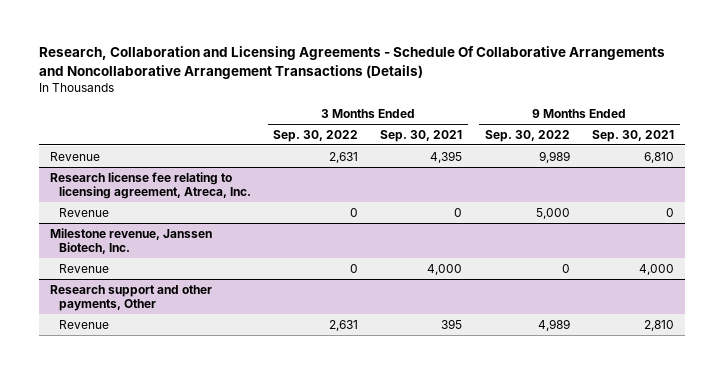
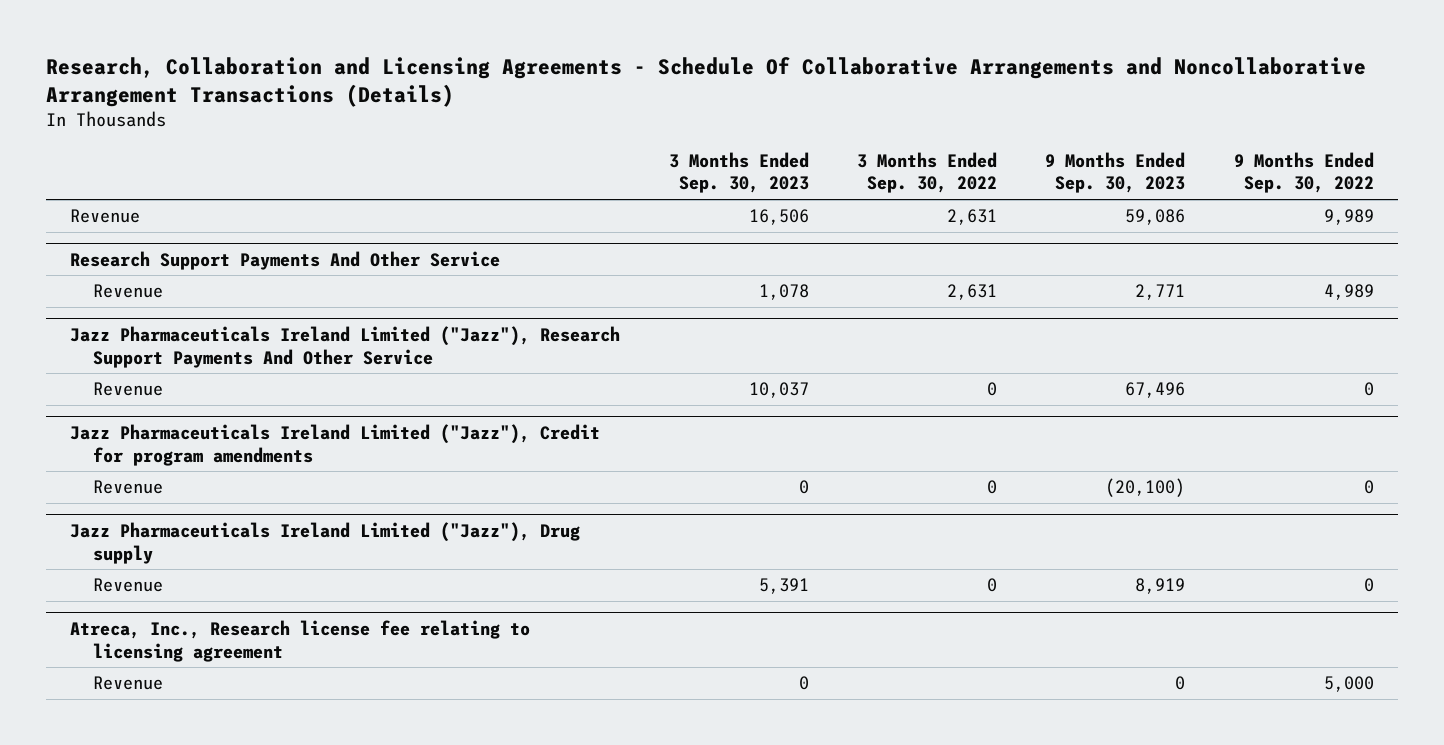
[380,129,463,142] Sep. 30, 2021 -> none
[591,129,674,142] Sep. 30, 2021 -> none
none -> [668,151,809,194] 3 Months Ended Sep. 30, 2023
none -> [1045,151,1186,194] 9 Months Ended Sep. 30, 2023
[50,171,251,199] Research license fee relating to licensing agreement, Atreca, Inc. -> none
[58,207,109,217] Revenue -> none
[50,227,213,254] Milestone revenue, Janssen Biotech, Inc. -> none
[58,263,109,273] Revenue -> none
[50,284,213,311] Research support and other payments, Other -> [70,250,501,270] Research Support Payments And Other Service
none -> [70,325,621,368] Jazz Pharmaceuticals Ireland Limited ("Jazz"), Research Support Payments And Other Service
none -> [93,382,164,397] Revenue
none -> [70,423,601,466] Jazz Pharmaceuticals Ireland Limited ("Jazz"), Credit for program amendments
none -> [93,480,164,495] Revenue
none -> [70,521,581,564] Jazz Pharmaceuticals Ireland Limited ("Jazz"), Drug supply
none -> [93,578,164,593] Revenue
none -> [70,619,531,662] Atreca, Inc., Research license fee relating to licensing agreement
none -> [93,676,164,691] Revenue

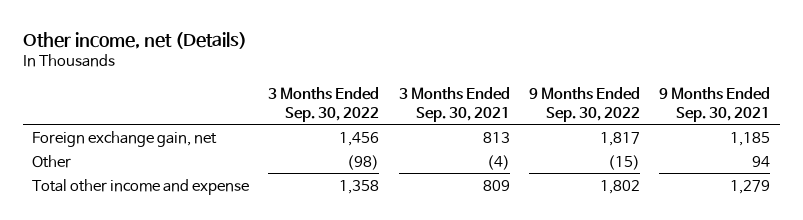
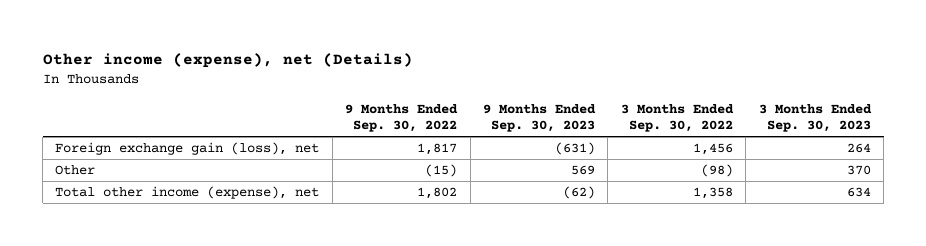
[22,31,247,49] Other income, net (Details) -> [42,53,413,69] Other income (expense), net (Details)
[398,86,510,122] 3 Months Ended Sep. 30, 2021 -> none
[659,86,771,122] 9 Months Ended Sep. 30, 2021 -> none
none -> [483,103,597,133] 9 Months Ended Sep. 30, 2023
none -> [758,103,872,133] 3 Months Ended Sep. 30, 2023
[32,130,218,147] Foreign exchange gain, net -> [55,142,320,156] Foreign exchange gain (loss), net
[32,178,250,195] Total other income and expense -> [55,186,320,200] Total other income (expense), net

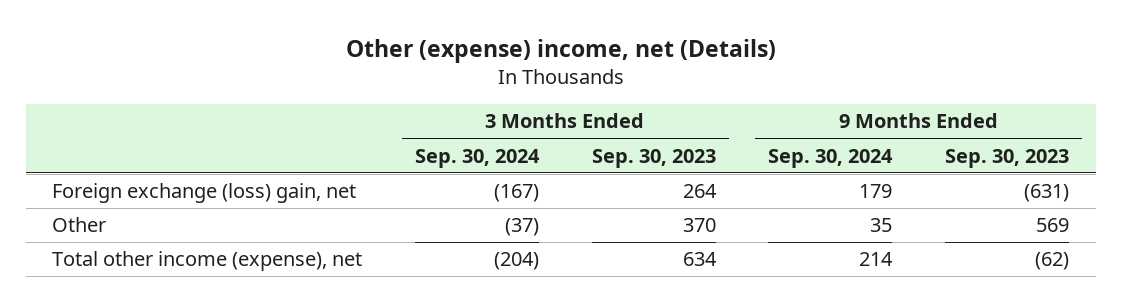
[42,53,413,69] Other income (expense), net (Details) -> [345,38,776,63] Other (expense) income, net (Details)
[345,103,459,133] 9 Months Ended Sep. 30, 2022 -> none
[620,103,734,133] 3 Months Ended Sep. 30, 2022 -> none
none -> [414,148,540,168] Sep. 30, 2024
none -> [768,148,894,168] Sep. 30, 2024
[55,142,320,156] Foreign exchange gain (loss), net -> [52,183,357,204] Foreign exchange (loss) gain, net

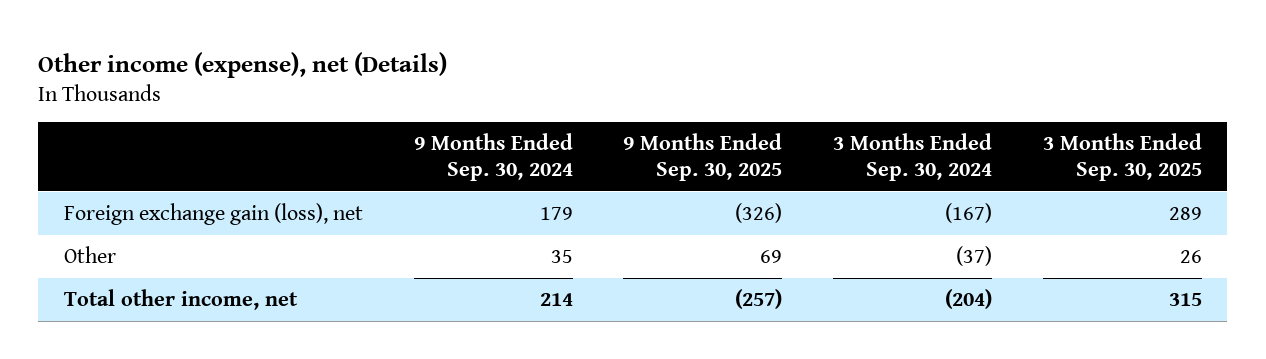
[345,38,776,63] Other (expense) income, net (Details) -> [38,51,448,78] Other income (expense), net (Details)
[591,148,716,168] Sep. 30, 2023 -> none
[945,148,1070,168] Sep. 30, 2023 -> none
none -> [623,133,783,182] 9 Months Ended Sep. 30, 2025
none -> [1042,133,1202,182] 3 Months Ended Sep. 30, 2025
[52,183,357,204] Foreign exchange (loss) gain, net -> [63,203,363,226] Foreign exchange gain (loss), net
[52,251,363,272] Total other income (expense), net -> [63,289,298,311] Total other income, net

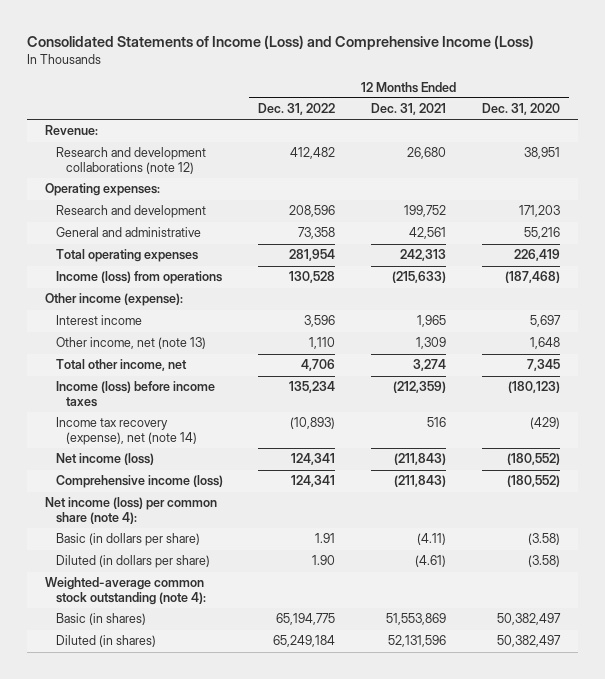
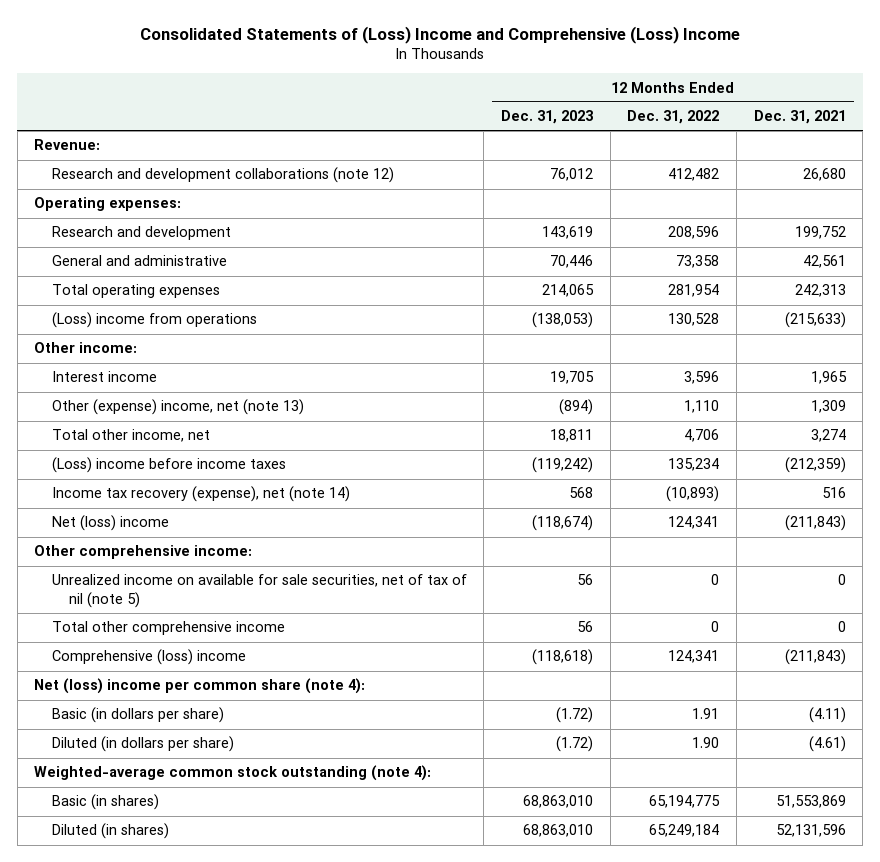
[27,34,535,50] Consolidated Statements of Income (Loss) and Comprehensive Income (Loss) -> [140,25,741,44] Consolidated Statements of (Loss) Income and Comprehensive (Loss) Income
[482,103,561,116] Dec. 31, 2020 -> none
none -> [500,110,593,125] Dec. 31, 2023
[55,271,222,285] Income (loss) from operations -> [51,312,257,329] (Loss) income from operations
[45,293,184,307] Other income (expense): -> [34,342,138,354] Other income:
[55,337,206,350] Other income, net (note 13) -> [51,399,304,416] Other (expense) income, net (note 13)
[55,381,215,408] Income (loss) before income taxes -> [51,457,286,474] (Loss) income before income taxes
[55,453,154,466] Net income (loss) -> [51,515,169,532] Net (loss) income
none -> [34,545,253,560] Other comprehensive income:
none -> [51,574,467,608] Unrealized income on available for sale securities, net of tax of nil (note 5)
none -> [51,621,285,636] Total other comprehensive income
[55,475,223,489] Comprehensive income (loss) -> [51,649,246,666] Comprehensive (loss) income
[45,497,218,525] Net income (loss) per common share (note 4): -> [34,678,366,695] Net (loss) income per common share (note 4):

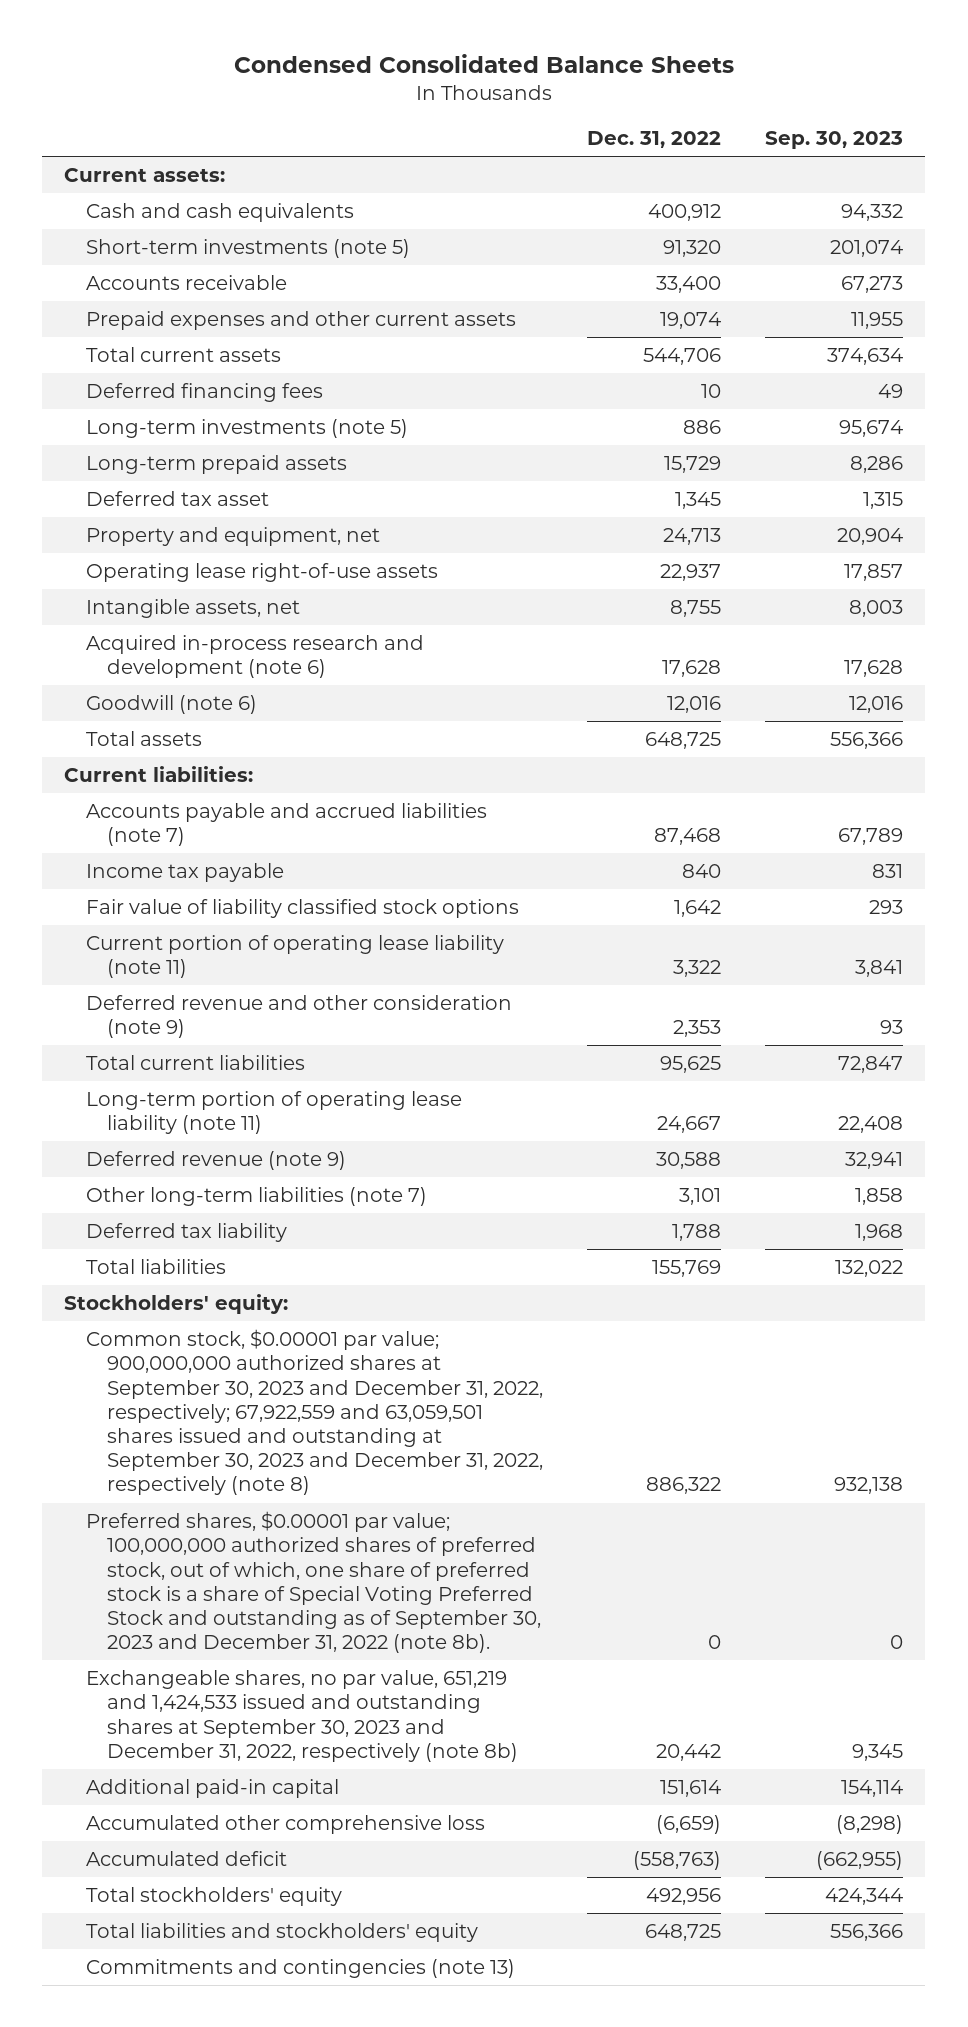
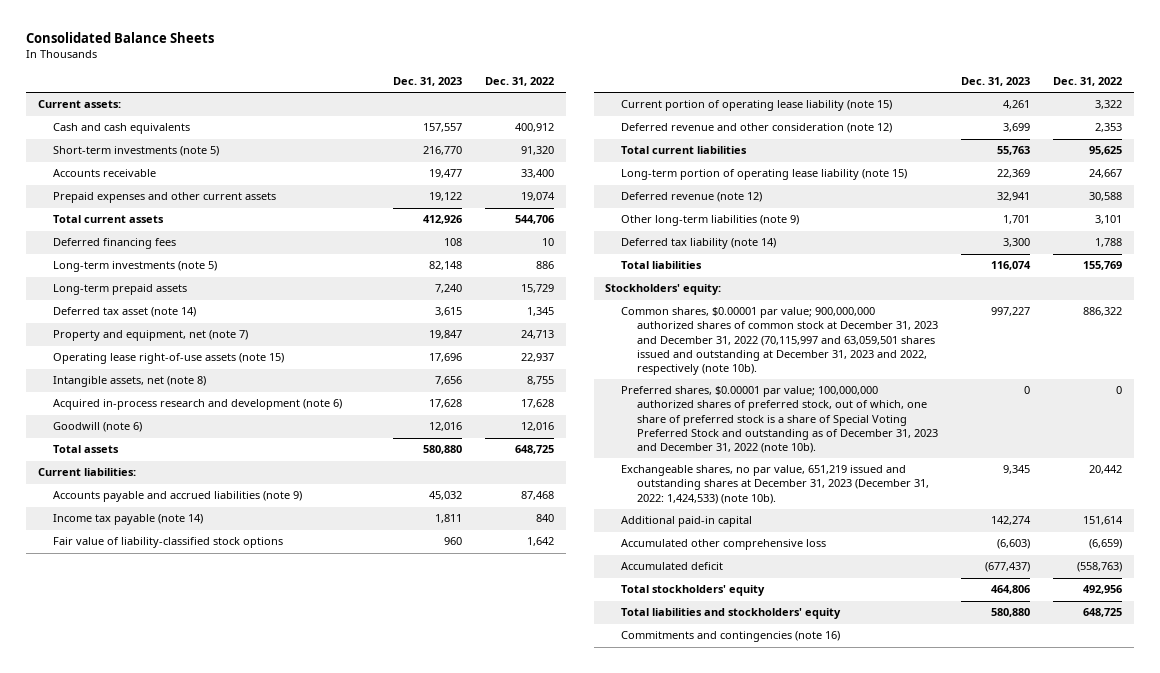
[233,54,734,74] Condensed Consolidated Balance Sheets -> [25,32,214,44] Consolidated Balance Sheets
[765,131,904,150] Sep. 30, 2023 -> none
none -> [393,77,463,87] Dec. 31, 2023
[85,491,269,507] Deferred tax asset -> [53,307,197,318] Deferred tax asset (note 14)
[85,527,380,547] Property and equipment, net -> [53,330,249,342] Property and equipment, net (note 7)
[85,563,438,583] Operating lease right-of-use assets -> [53,353,285,365] Operating lease right-of-use assets (note 15)
[85,599,300,619] Intangible assets, net -> [53,376,207,388] Intangible assets, net (note 8)
[85,803,487,847] Accounts payable and accrued liabilities (note 7) -> [53,491,303,503] Accounts payable and accrued liabilities (note 9)
[85,863,284,883] Income tax payable -> [53,514,204,526] Income tax payable (note 14)
[85,899,519,919] Fair value of liability classified stock options -> [53,537,284,549] Fair value of liability-classified stock options
[85,935,504,979] Current portion of operating lease liability (note 11) -> [621,100,893,112] Current portion of operating lease liability (note 15)
[85,995,512,1039] Deferred revenue and other consideration (note 9) -> [621,123,893,134] Deferred revenue and other consideration (note 12)
[85,1091,462,1135] Long-term portion of operating lease liability (note 11) -> [621,169,908,181] Long-term portion of operating lease liability (note 15)
[85,1151,346,1171] Deferred revenue (note 9) -> [621,192,763,203] Deferred revenue (note 12)
[85,1187,427,1207] Other long-term liabilities (note 7) -> [621,215,800,227] Other long-term liabilities (note 9)
[85,1223,287,1243] Deferred tax liability -> [621,238,777,250] Deferred tax liability (note 14)
[85,1329,544,1496] Common stock, $0.00001 par value; 900,000,000 authorized shares at September 30, 2023 and December 31, 2022, respectively; 67,922,559 and 63,059,501 shares issued and outstanding at September 30, 2023 and December 31, 2022, respectively (note 8) -> [621,307,939,375] Common shares, $0.00001 par value; 900,000,000 authorized shares of common stock at December 31, 2023 and December 31, 2022 (70,115,997 and 63,059,501 shares issued and outstanding at December 31, 2023 and 2022, respectively (note 10b).
[85,1511,542,1654] Preferred shares, $0.00001 par value; 100,000,000 authorized shares of preferred stock, out of which, one share of preferred stock is a share of Special Voting Preferred Stock and outstanding as of September 30, 2023 and December 31, 2022 (note 8b). -> [621,386,939,453] Preferred shares, $0.00001 par value; 100,000,000 authorized shares of preferred stock, out of which, one share of preferred stock is a share of Special Voting Preferred Stock and outstanding as of December 31, 2023 and December 31, 2022 (note 10b).
[85,1670,519,1762] Exchangeable shares, no par value, 651,219 and 1,424,533 issued and outstanding shares at September 30, 2023 and December 31, 2022, respectively (note 8b) -> [621,465,930,504] Exchangeable shares, no par value, 651,219 issued and outstanding shares at December 31, 2023 (December 31, 2022: 1,424,533) (note 10b).
[85,1959,515,1979] Commitments and contingencies (note 13) -> [621,631,841,643] Commitments and contingencies (note 16)

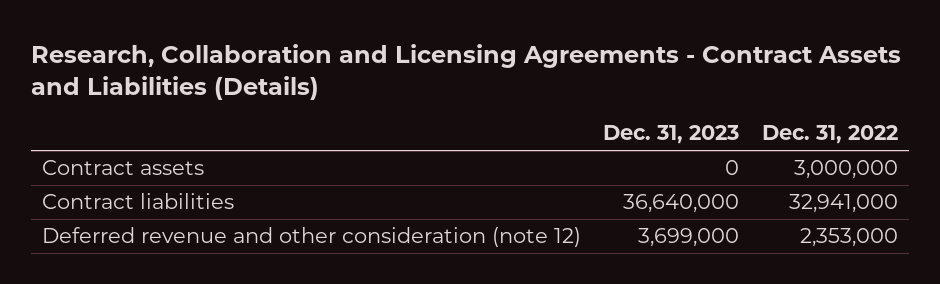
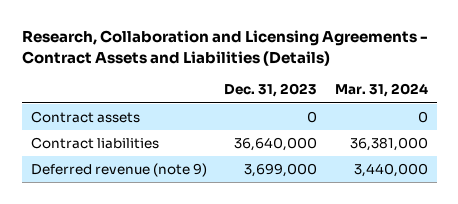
[761,125,898,145] Dec. 31, 2022 -> none
none -> [334,83,428,98] Mar. 31, 2024
[41,227,581,248] Deferred revenue and other consideration (note 12) -> [30,162,207,177] Deferred revenue (note 9)

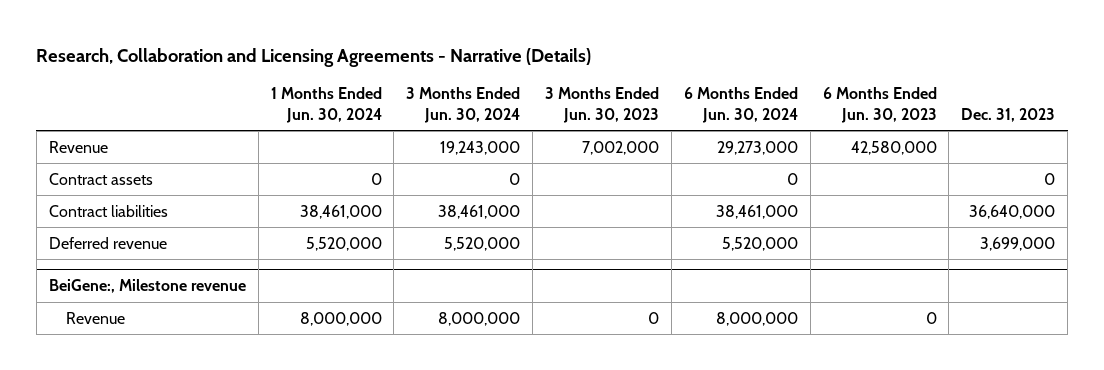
[21,30,428,67] Research, Collaboration and Licensing Agreements - Contract Assets and Liabilities (Details) -> [36,47,592,67] Research, Collaboration and Licensing Agreements - Narrative (Details)
[334,83,428,98] Mar. 31, 2024 -> none
none -> [270,87,382,123] 1 Months Ended Jun. 30, 2024
none -> [406,87,521,123] 3 Months Ended Jun. 30, 2024
none -> [545,87,660,123] 3 Months Ended Jun. 30, 2023
none -> [683,87,798,123] 6 Months Ended Jun. 30, 2024
none -> [822,87,937,123] 6 Months Ended Jun. 30, 2023
none -> [48,140,108,153] Revenue
[30,162,207,177] Deferred revenue (note 9) -> [48,236,167,249] Deferred revenue
none -> [48,279,246,294] BeiGene:, Milestone revenue
none -> [65,311,125,324] Revenue

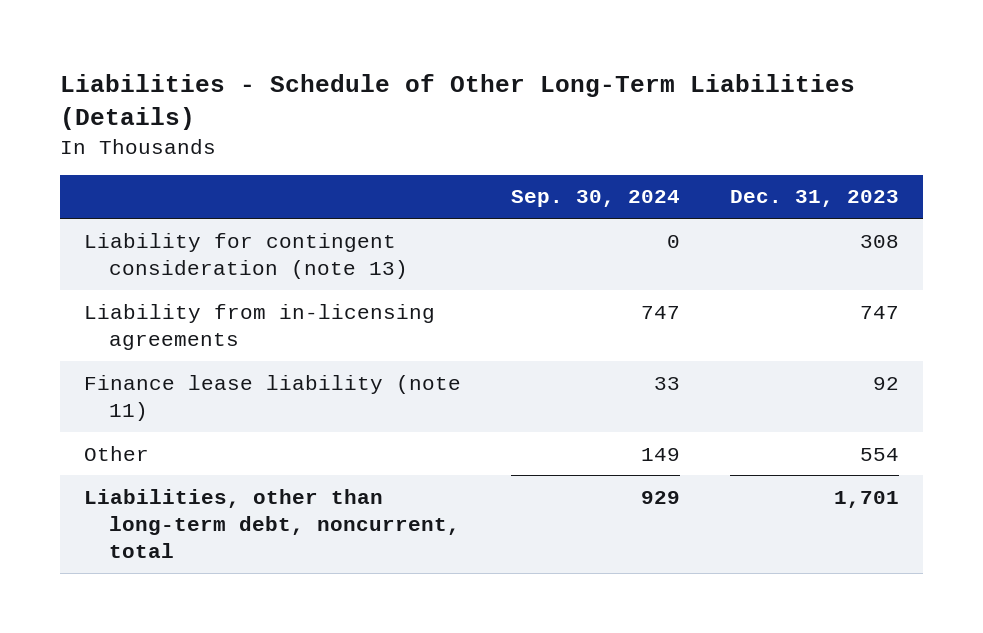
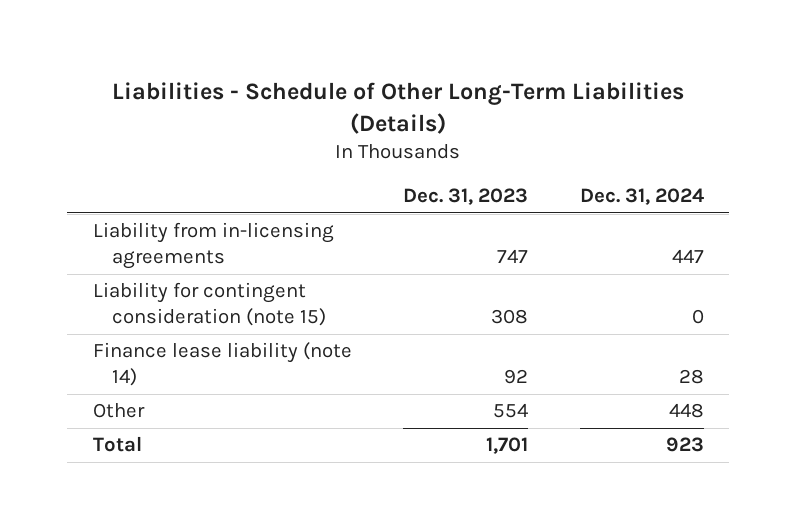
[510,190,680,208] Sep. 30, 2024 -> none
none -> [579,188,704,206] Dec. 31, 2024
[84,232,408,279] Liability for contingent consideration (note 13) -> none
none -> [92,282,327,327] Liability for contingent consideration (note 15)
[84,374,462,421] Finance lease liability (note 11) -> [92,342,352,387] Finance lease liability (note 14)
[84,488,460,558] Liabilities, other than long-term debt, noncurrent, total -> [92,436,142,453] Total

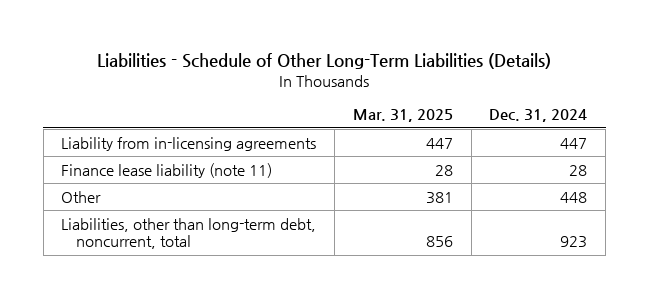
[403,188,529,206] Dec. 31, 2023 -> none
none -> [352,108,453,122] Mar. 31, 2025
[92,282,327,327] Liability for contingent consideration (note 15) -> none
[92,342,352,387] Finance lease liability (note 14) -> [61,162,273,178] Finance lease liability (note 11)
[92,436,142,453] Total -> [61,217,317,250] Liabilities, other than long-term debt, noncurrent, total

